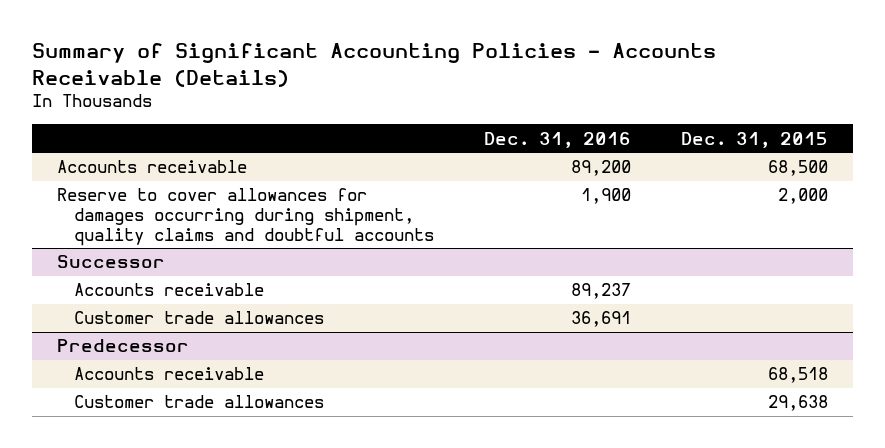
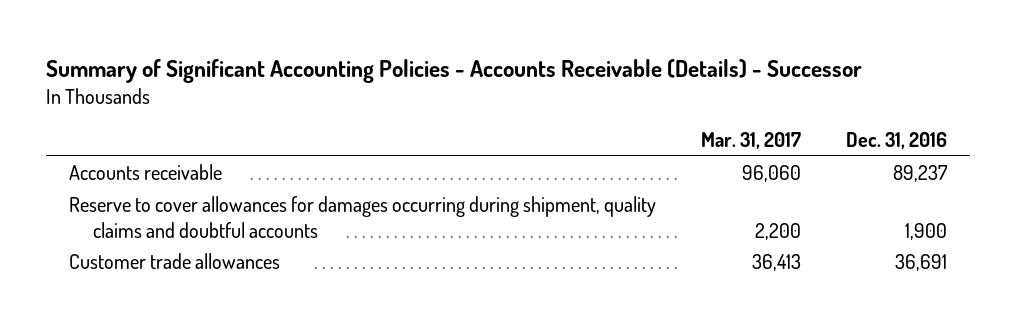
[32,43,717,87] Summary of Significant Accounting Policies - Accounts Receivable (Details) -> [45,58,862,83] Summary of Significant Accounting Policies - Accounts Receivable (Details) - Successor
[681,131,829,148] Dec. 31, 2015 -> none
none -> [701,131,802,149] Mar. 31, 2017
[57,160,248,174] Accounts receivable -> none
[57,255,166,269] Successor -> none
[57,188,435,246] Reserve to cover allowances for damages occurring during shipment, quality claims and doubtful accounts -> [68,196,656,238] Reserve to cover allowances for damages occurring during shipment, quality claims and doubtful accounts
[57,339,190,353] Predecessor -> none
[74,367,265,381] Accounts receivable -> none
[74,395,325,409] Customer trade allowances -> none

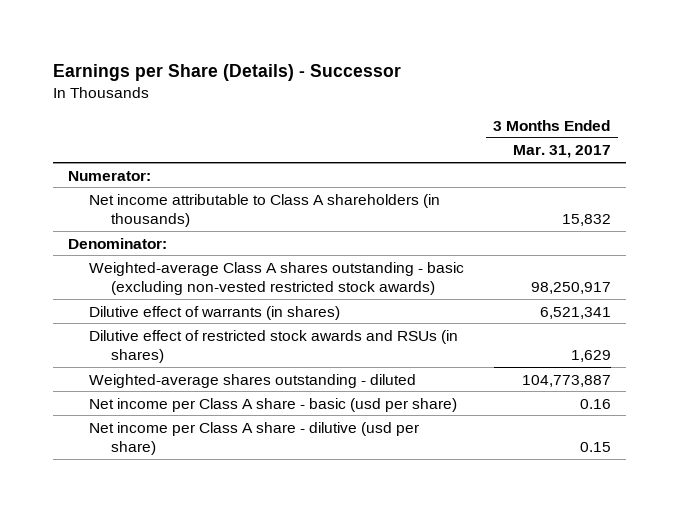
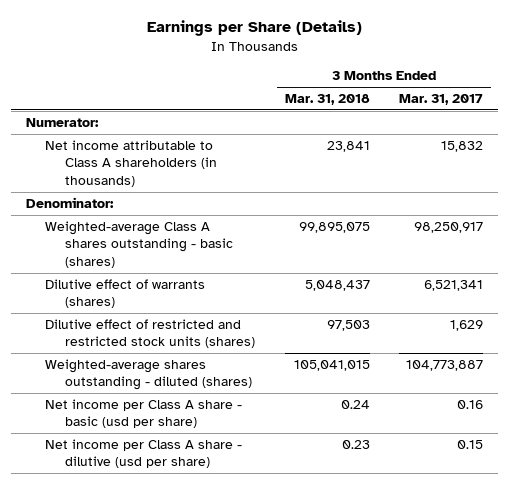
[53,64,402,82] Earnings per Share (Details) - Successor -> [146,20,362,37] Earnings per Share (Details)
none -> [284,94,370,106] Mar. 31, 2018
[89,261,465,295] Weighted-average Class A shares outstanding - basic (excluding non-vested restricted stock awards) -> [45,221,234,268] Weighted-average Class A shares outstanding - basic (shares)
[89,305,341,320] Dilutive effect of warrants (in shares) -> [45,279,206,309] Dilutive effect of warrants (shares)
[89,329,459,363] Dilutive effect of restricted stock awards and RSUs (in shares) -> [45,319,256,349] Dilutive effect of restricted and restricted stock units (shares)
[89,373,417,388] Weighted-average shares outstanding - diluted -> [45,359,253,391] Weighted-average shares outstanding - diluted (shares)

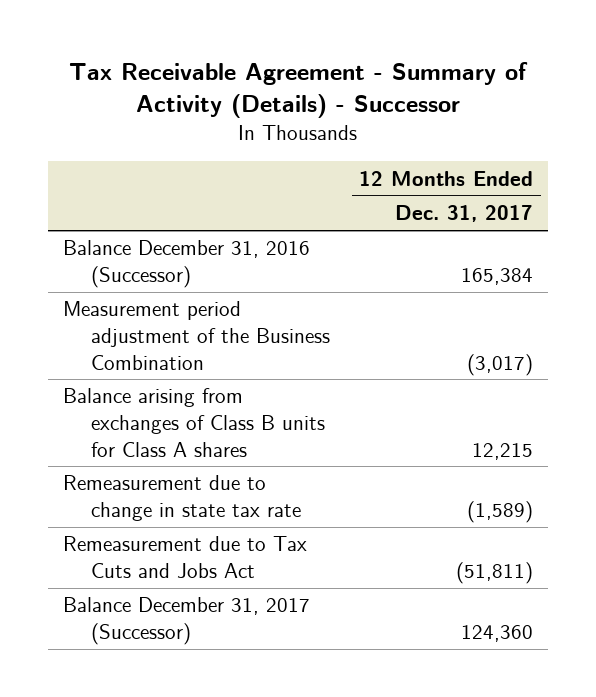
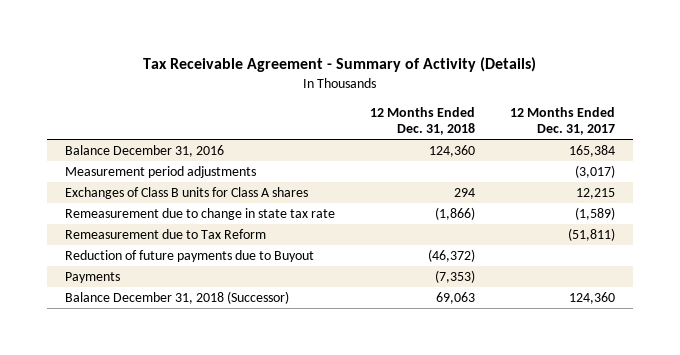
[69,62,529,119] Tax Receivable Agreement - Summary of Activity (Details) - Successor -> [143,56,537,72] Tax Receivable Agreement - Summary of Activity (Details)
none -> [370,106,476,136] 12 Months Ended Dec. 31, 2018
[62,240,310,288] Balance December 31, 2016 (Successor) -> [64,144,224,157] Balance December 31, 2016
[62,301,330,370] Measurement period adjustment of the Business Combination -> [64,165,256,178] Measurement period adjustments
[62,388,325,457] Balance arising from exchanges of Class B units for Class A shares -> [64,186,308,199] Exchanges of Class B units for Class A shares
[62,536,307,578] Remeasurement due to Tax Cuts and Jobs Act -> [64,228,266,239] Remeasurement due to Tax Reform
none -> [64,249,314,262] Reduction of future payments due to Buyout
none -> [64,271,120,283] Payments
[62,597,310,645] Balance December 31, 2017 (Successor) -> [64,290,289,304] Balance December 31, 2018 (Successor)

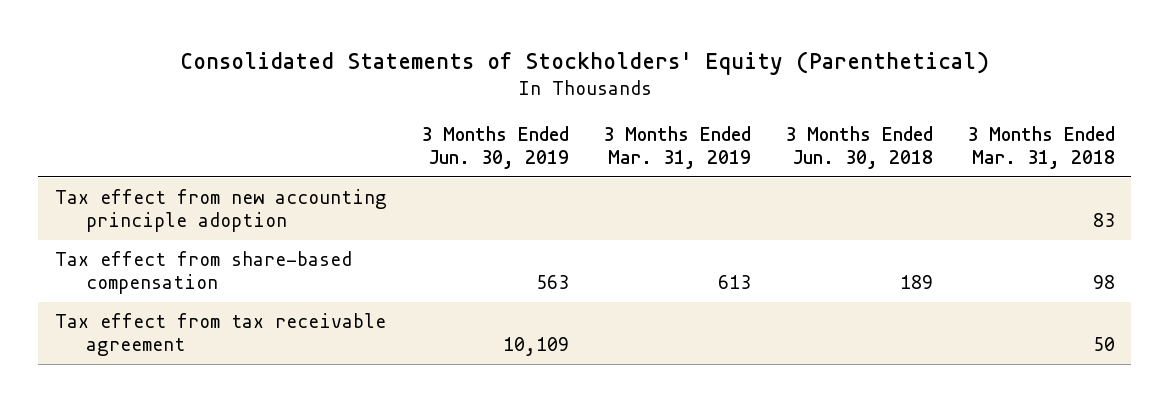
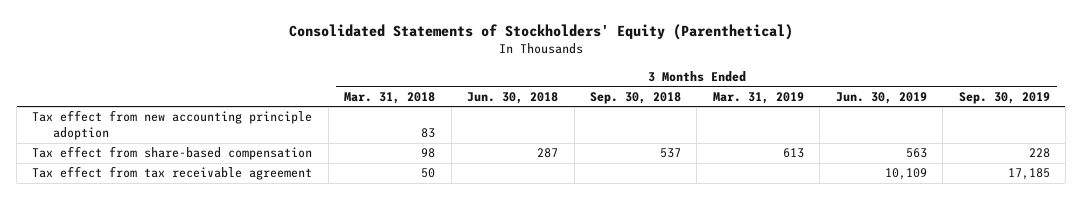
none -> [590,91,682,104] Sep. 30, 2018
none -> [958,91,1050,104] Sep. 30, 2019
[899,275,933,290] 189 -> [537,148,559,159] 287

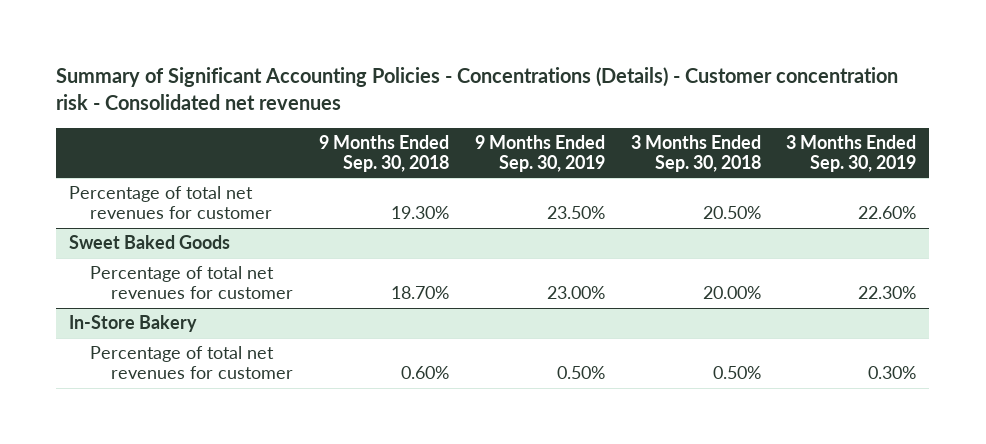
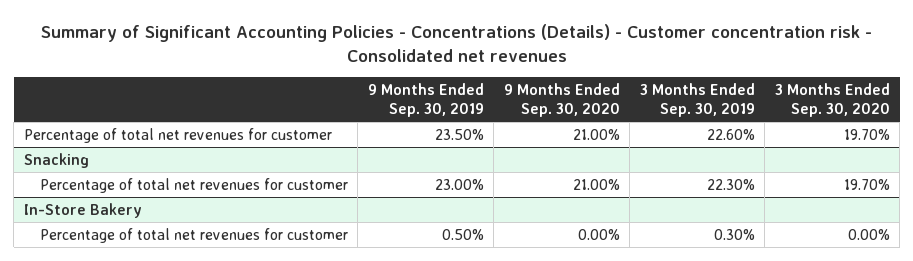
[319,134,450,172] 9 Months Ended Sep. 30, 2018 -> none
[630,134,761,172] 3 Months Ended Sep. 30, 2018 -> none
none -> [503,83,620,117] 9 Months Ended Sep. 30, 2020
none -> [774,83,890,117] 3 Months Ended Sep. 30, 2020
[69,235,231,250] Sweet Baked Goods -> [23,152,89,168] Snacking

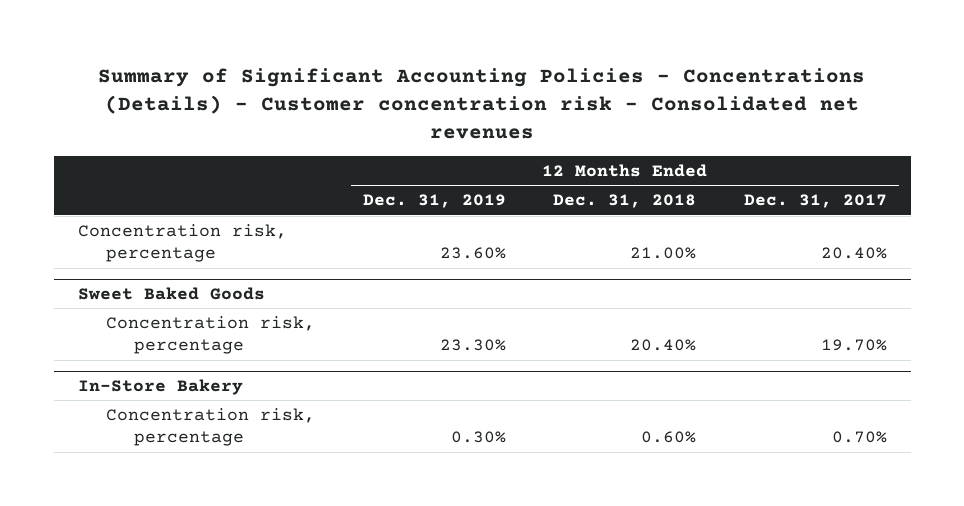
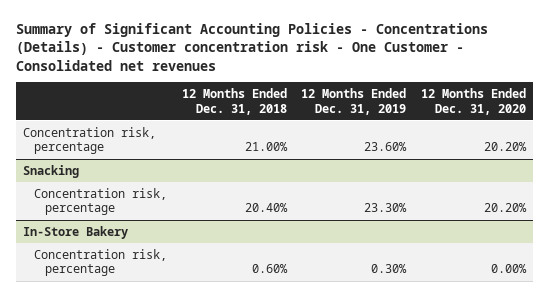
[98,68,866,140] Summary of Significant Accounting Policies - Concentrations (Details) - Customer concentration risk - Consolidated net revenues -> [15,22,488,71] Summary of Significant Accounting Policies - Concentrations (Details) - Customer concentration risk - One Customer - Consolidated net revenues
[743,194,887,209] Dec. 31, 2017 -> none
none -> [420,88,526,115] 12 Months Ended Dec. 31, 2020
[77,287,265,301] Sweet Baked Goods -> [22,164,79,178] Snacking

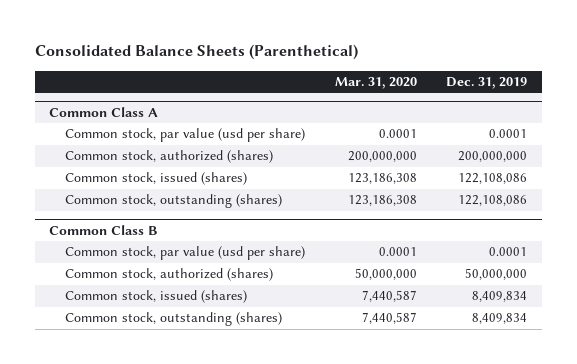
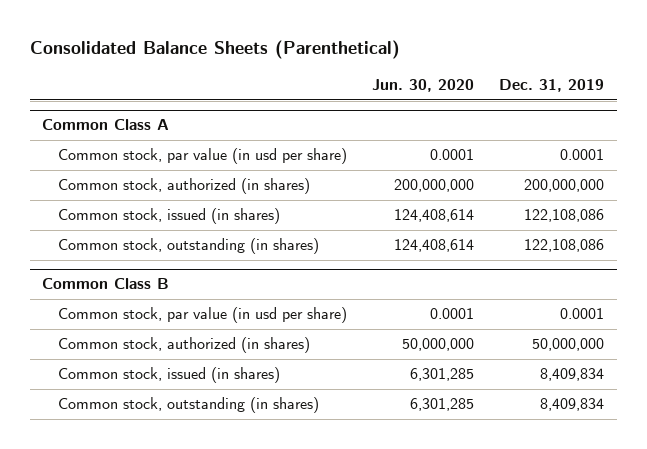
[334,76,417,89] Mar. 31, 2020 -> none
none -> [372,79,475,93] Jun. 30, 2020
[65,128,306,143] Common stock, par value (usd per share) -> [57,148,347,165] Common stock, par value (in usd per share)
[65,150,274,164] Common stock, authorized (shares) -> [57,178,310,195] Common stock, authorized (in shares)
[65,172,248,186] Common stock, issued (shares) -> [57,208,280,225] Common stock, issued (in shares)
[65,194,283,209] Common stock, outstanding (shares) -> [57,238,319,255] Common stock, outstanding (in shares)
[65,246,306,261] Common stock, par value (usd per share) -> [57,307,347,324] Common stock, par value (in usd per share)
[65,268,274,282] Common stock, authorized (shares) -> [57,337,310,354] Common stock, authorized (in shares)
[65,290,248,304] Common stock, issued (shares) -> [57,367,280,384] Common stock, issued (in shares)
[65,312,283,327] Common stock, outstanding (shares) -> [57,397,319,414] Common stock, outstanding (in shares)

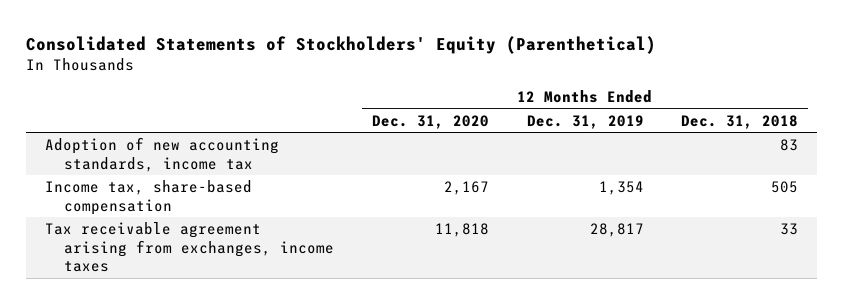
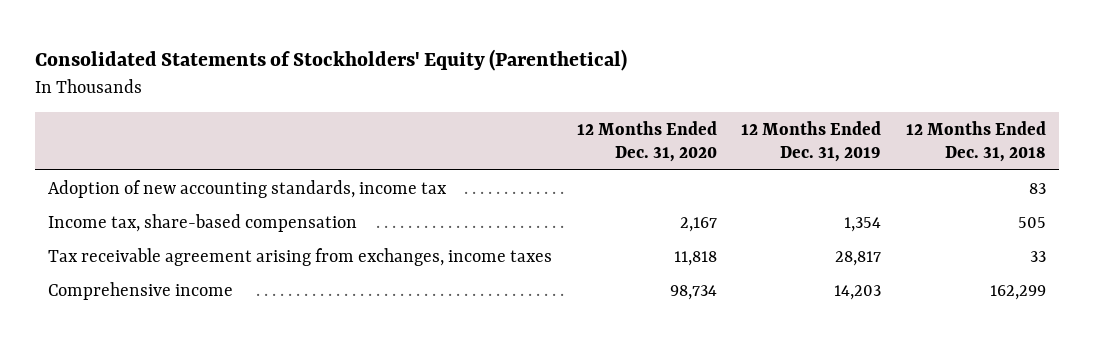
none -> [47,281,233,300] Comprehensive income

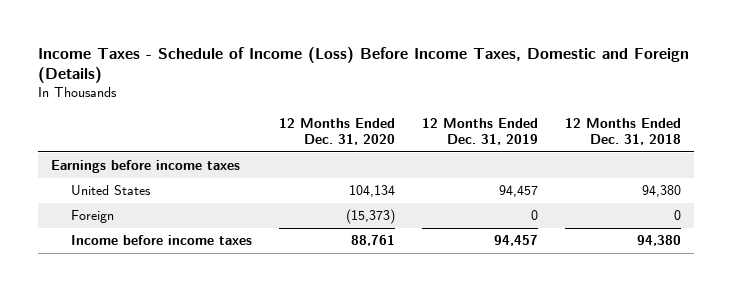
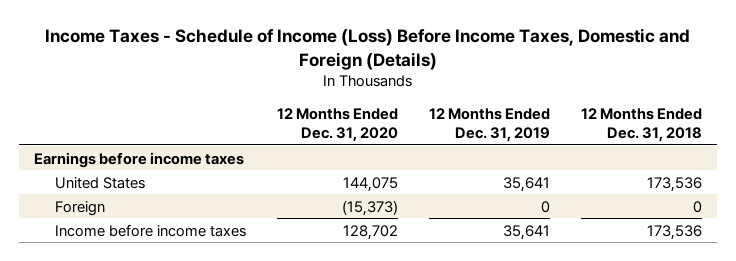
[349,185,396,198] 104,134 -> [343,176,399,192] 144,075
[498,185,538,198] 94,457 -> [502,176,550,192] 35,641
[641,185,681,198] 94,380 -> [646,176,702,192] 173,536
[351,235,396,247] 88,761 -> [343,224,399,240] 128,702
[493,235,538,247] 94,457 -> [502,224,550,240] 35,641
[636,235,681,247] 94,380 -> [646,224,702,240] 173,536

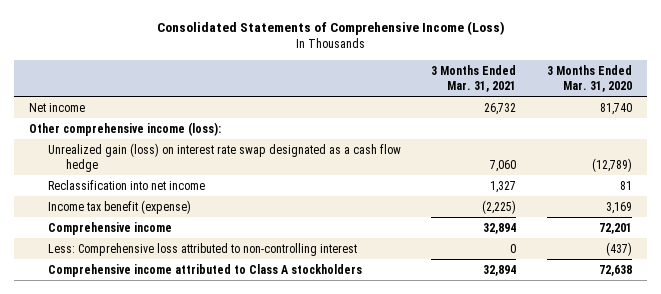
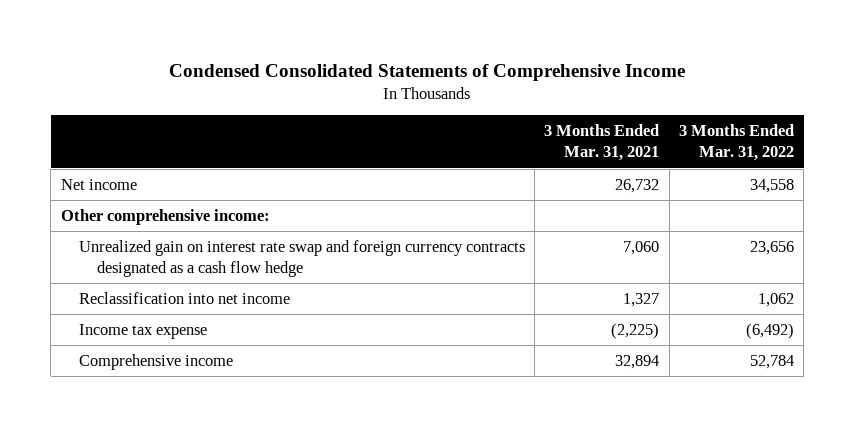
[156,21,505,36] Consolidated Statements of Comprehensive Income (Loss) -> [169,63,686,81] Condensed Consolidated Statements of Comprehensive Income
[546,65,632,92] 3 Months Ended Mar. 31, 2020 -> none
none -> [678,124,794,162] 3 Months Ended Mar. 31, 2022
[29,121,222,136] Other comprehensive income (loss): -> [60,209,270,226] Other comprehensive income:
[47,142,401,172] Unrealized gain (loss) on interest rate swap designated as a cash flow hedge -> [78,240,525,278] Unrealized gain on interest rate swap and foreign currency contracts designated as a cash flow hedge
[47,199,191,214] Income tax benefit (expense) -> [78,324,207,340] Income tax expense
[47,242,357,256] Less: Comprehensive loss attributed to non-controlling interest -> none
[47,263,362,277] Comprehensive income attributed to Class A stockholders -> none

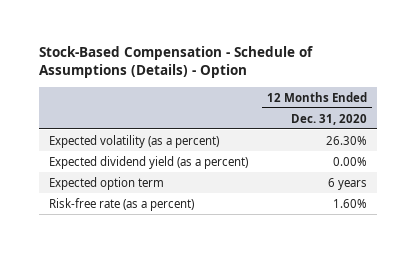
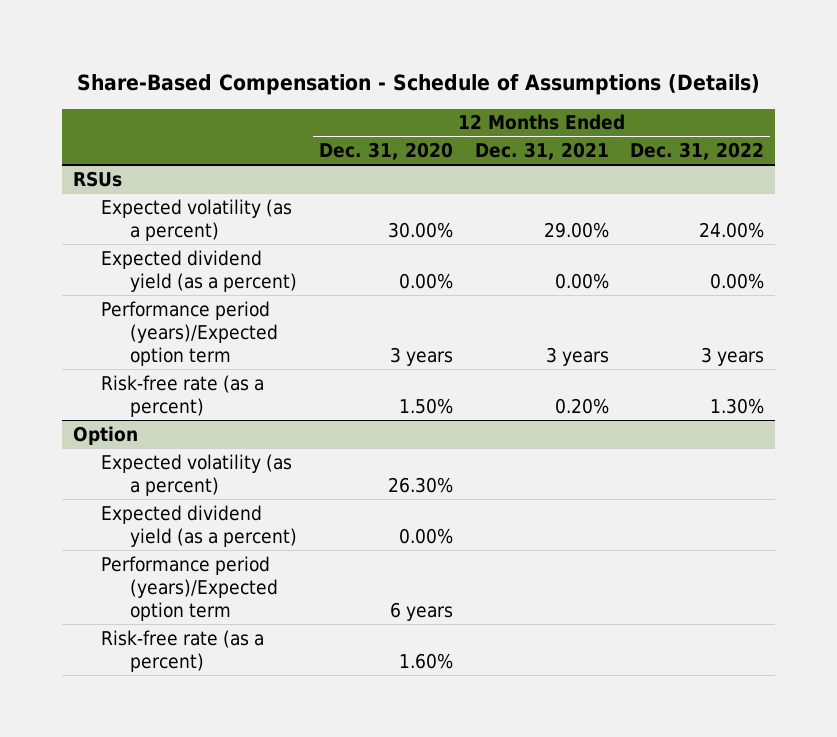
[39,46,314,79] Stock-Based Compensation - Schedule of Assumptions (Details) - Option -> [76,74,760,96] Share-Based Compensation - Schedule of Assumptions (Details)
none -> [474,141,609,160] Dec. 31, 2021
none -> [630,141,765,160] Dec. 31, 2022
none -> [72,170,122,187] RSUs
none -> [101,198,293,241] Expected volatility (as a percent)
none -> [101,249,298,292] Expected dividend yield (as a percent)
none -> [101,300,279,366] Performance period (years)/Expected option term
none -> [101,374,265,417] Risk-free rate (as a percent)
none -> [72,425,138,445] Option
[48,176,164,190] Expected option term -> [101,555,279,621] Performance period (years)/Expected option term

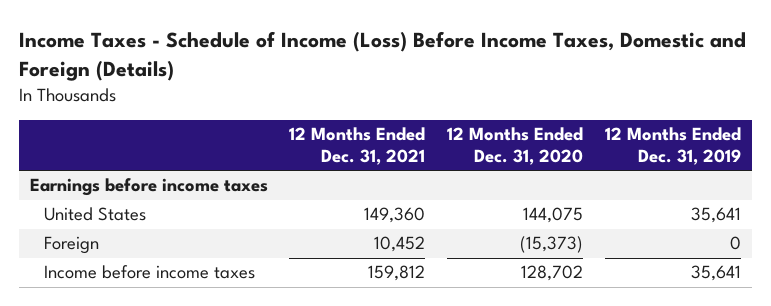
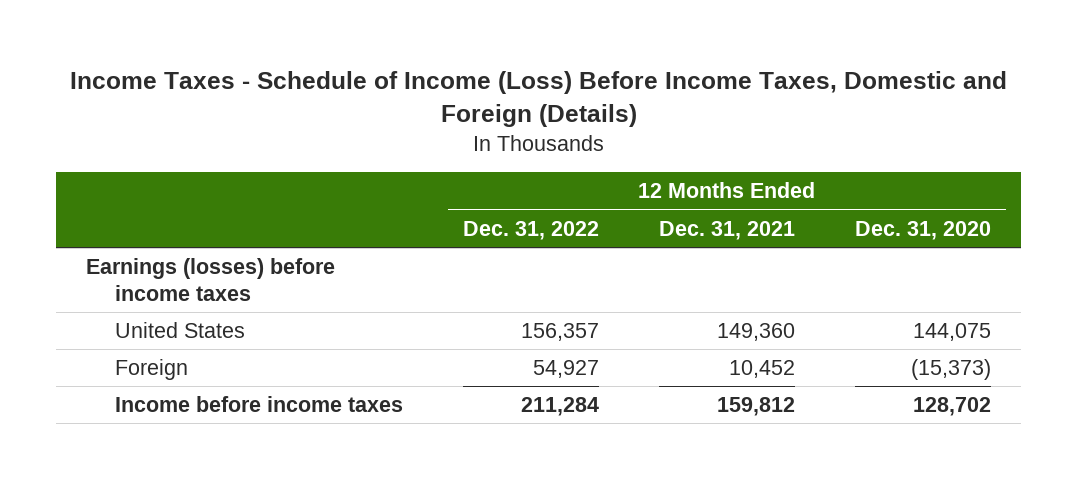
[604,127,741,165] 12 Months Ended Dec. 31, 2019 -> none
none -> [462,220,599,240] Dec. 31, 2022
[29,178,268,197] Earnings before income taxes -> [86,258,336,302] Earnings (losses) before income taxes

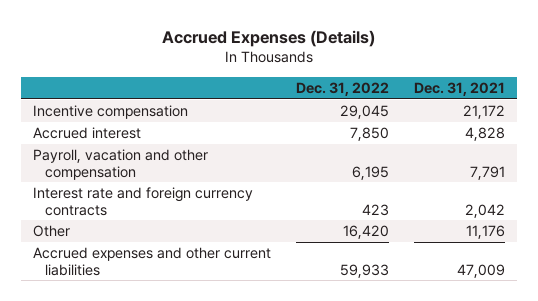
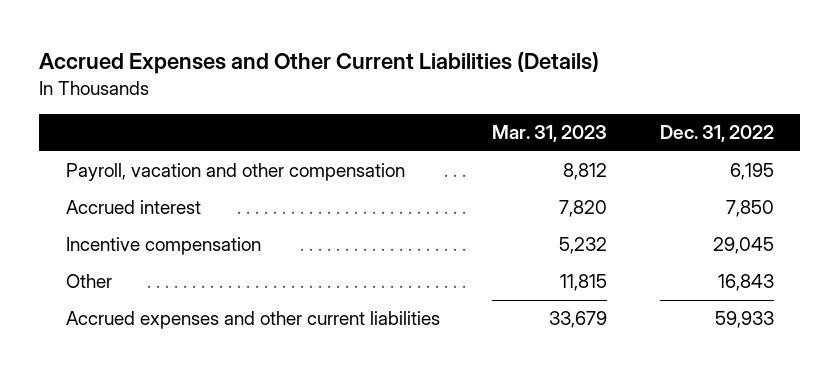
[161,30,375,48] Accrued Expenses (Details) -> [39,51,600,74] Accrued Expenses and Other Current Liabilities (Details)
[413,81,505,96] Dec. 31, 2021 -> none
none -> [492,125,608,143] Mar. 31, 2023
[33,187,254,216] Interest rate and foreign currency contracts -> none
[33,127,142,140] Accrued interest -> [65,200,201,215] Accrued interest
[33,105,189,120] Incentive compensation -> [65,237,261,256] Incentive compensation
[342,225,389,240] 16,420 -> [717,274,774,292] 16,843

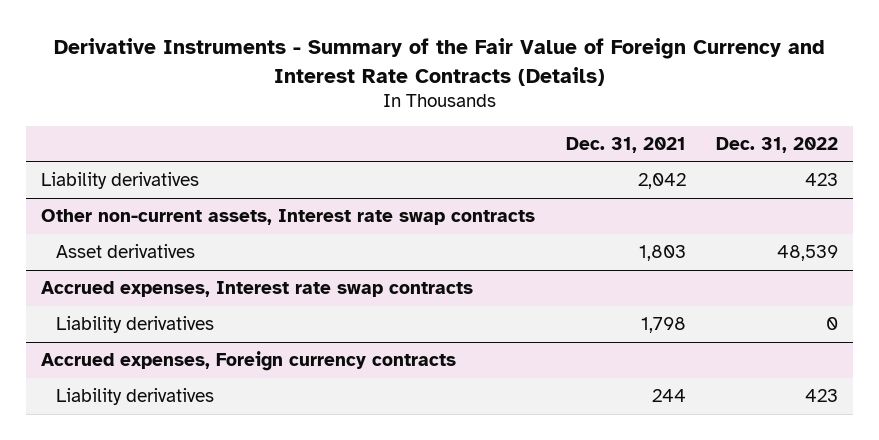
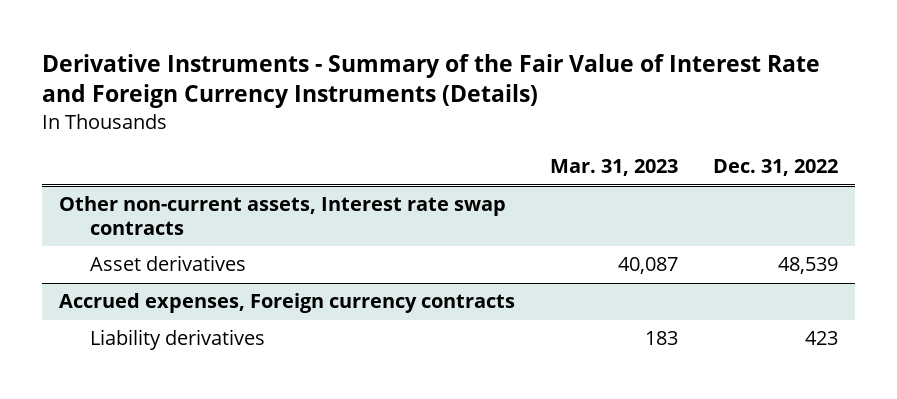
[53,38,825,86] Derivative Instruments - Summary of the Fair Value of Foreign Currency and Interest Rate Contracts (Details) -> [41,53,820,109] Derivative Instruments - Summary of the Fair Value of Interest Rate and Foreign Currency Instruments (Details)
[565,136,686,153] Dec. 31, 2021 -> none
none -> [549,159,678,177] Mar. 31, 2023
[40,172,199,190] Liability derivatives -> none
[40,281,473,298] Accrued expenses, Interest rate swap contracts -> none
[55,316,214,334] Liability derivatives -> none

